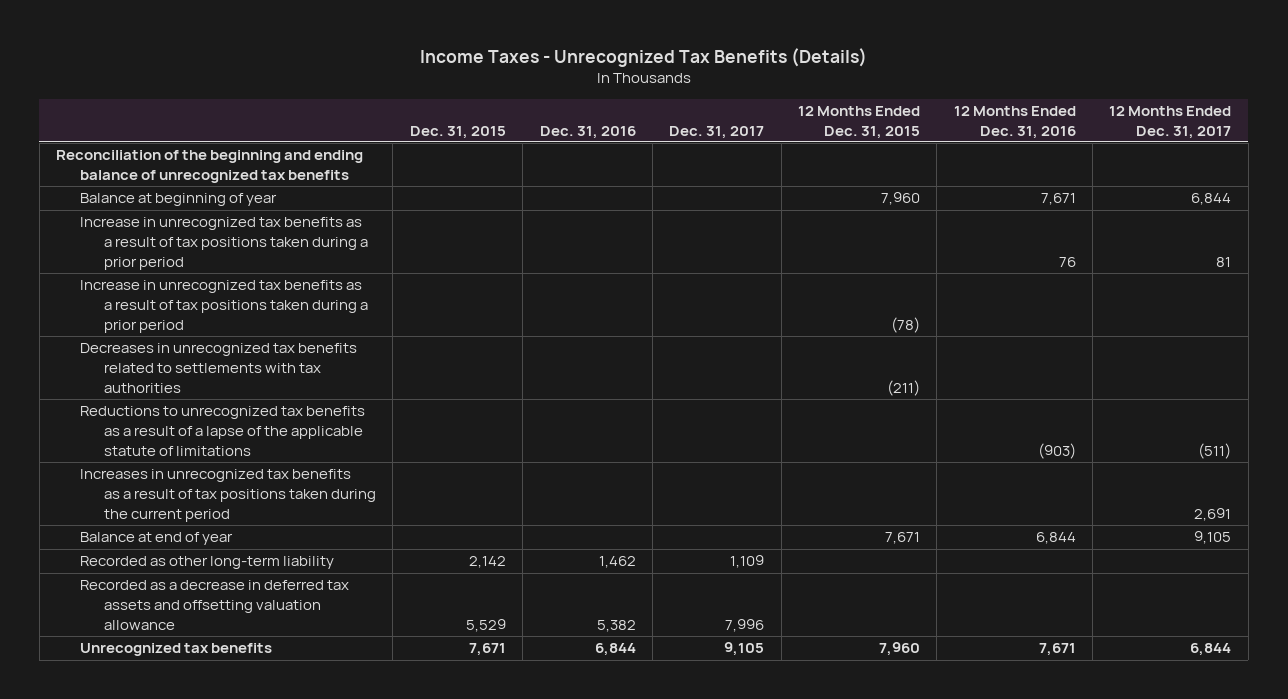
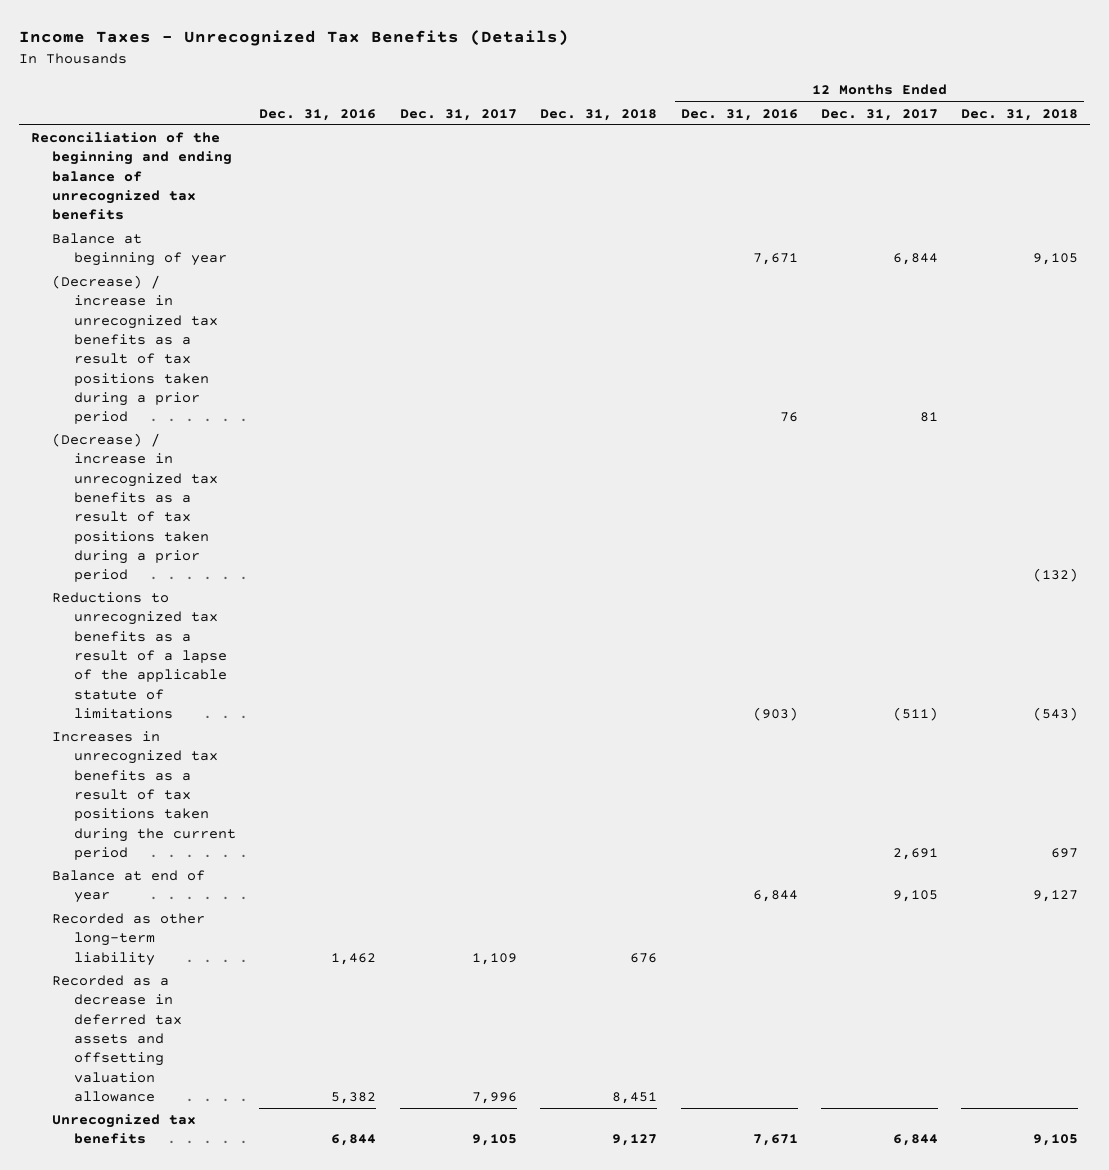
[409,125,506,139] Dec. 31, 2015 -> none
[797,105,920,139] 12 Months Ended Dec. 31, 2015 -> none
none -> [540,108,658,121] Dec. 31, 2018
none -> [961,108,1079,121] Dec. 31, 2018
[80,343,358,393] Decreases in unrecognized tax benefits related to settlements with tax authorities -> none
[80,217,369,270] Increase in unrecognized tax benefits as a result of tax positions taken during a prior period -> [52,275,219,425] (Decrease) / increase in unrecognized tax benefits as a result of tax positions taken during a prior period
[80,280,369,333] Increase in unrecognized tax benefits as a result of tax positions taken during a prior period -> [52,433,219,583] (Decrease) / increase in unrecognized tax benefits as a result of tax positions taken during a prior period

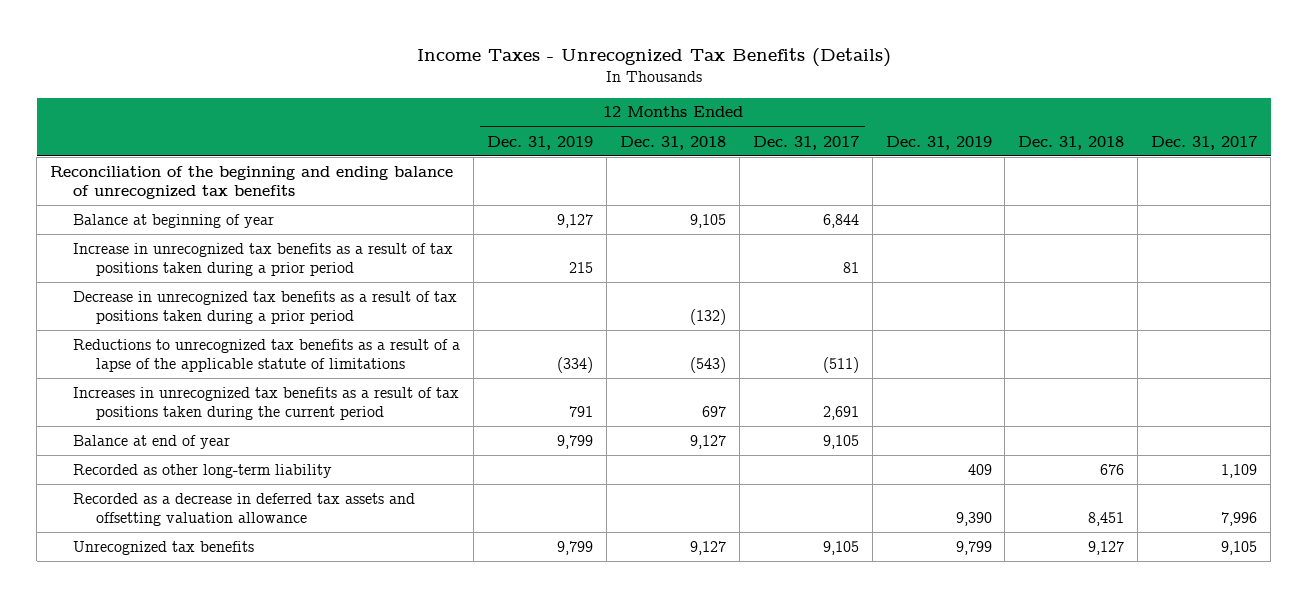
[259,108,377,121] Dec. 31, 2016 -> none
[680,108,798,121] Dec. 31, 2016 -> none
none -> [486,135,593,150] Dec. 31, 2019
none -> [885,135,992,150] Dec. 31, 2019
[52,275,219,425] (Decrease) / increase in unrecognized tax benefits as a result of tax positions taken during a prior period -> [73,242,454,276] Increase in unrecognized tax benefits as a result of tax positions taken during a prior period
[52,433,219,583] (Decrease) / increase in unrecognized tax benefits as a result of tax positions taken during a prior period -> [73,290,458,324] Decrease in unrecognized tax benefits as a result of tax positions taken during a prior period
[893,1134,939,1147] 6,844 -> [822,540,859,555] 9,105
[1033,1134,1079,1147] 9,105 -> [689,540,726,555] 9,127

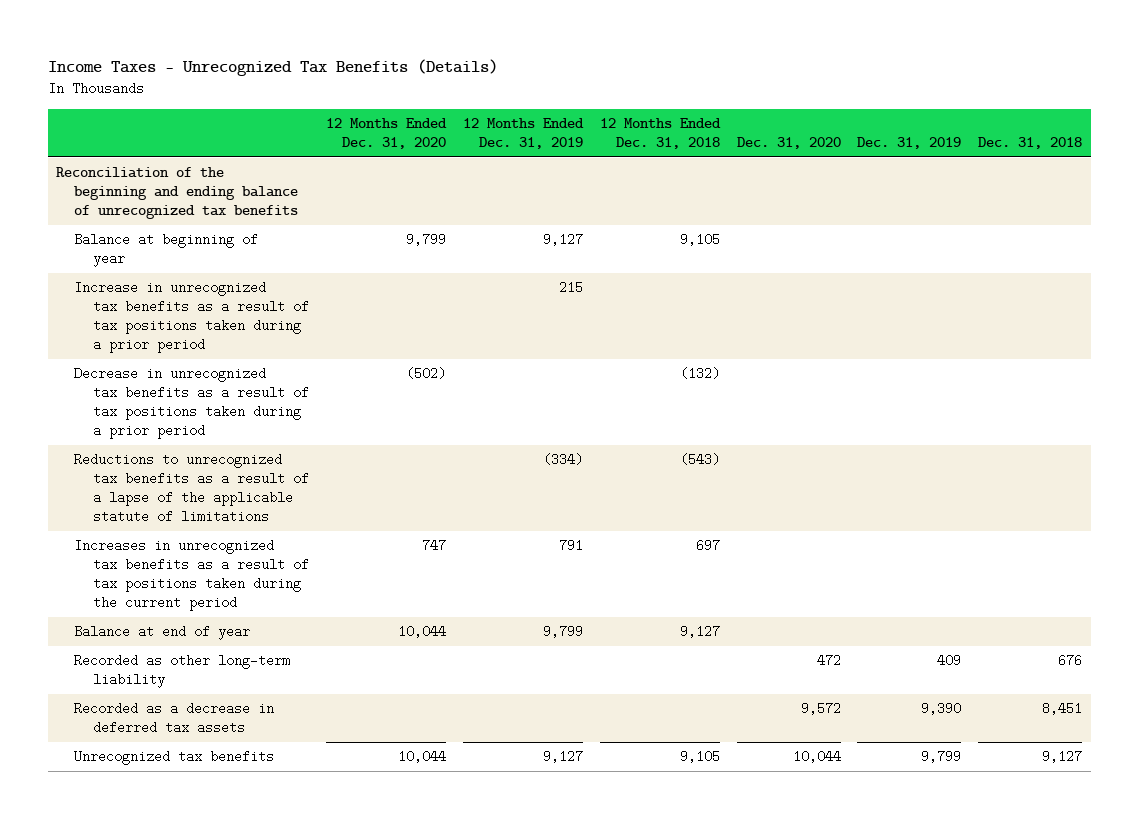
[752,135,859,150] Dec. 31, 2017 -> none
[1151,135,1258,150] Dec. 31, 2017 -> none
none -> [325,118,447,149] 12 Months Ended Dec. 31, 2020
none -> [736,136,841,149] Dec. 31, 2020
[73,492,416,526] Recorded as a decrease in deferred tax assets and offsetting valuation allowance -> [74,702,275,735] Recorded as a decrease in deferred tax assets
[556,540,593,555] 9,799 -> [542,750,583,764] 9,127
[689,540,726,555] 9,127 -> [679,750,720,764] 9,105

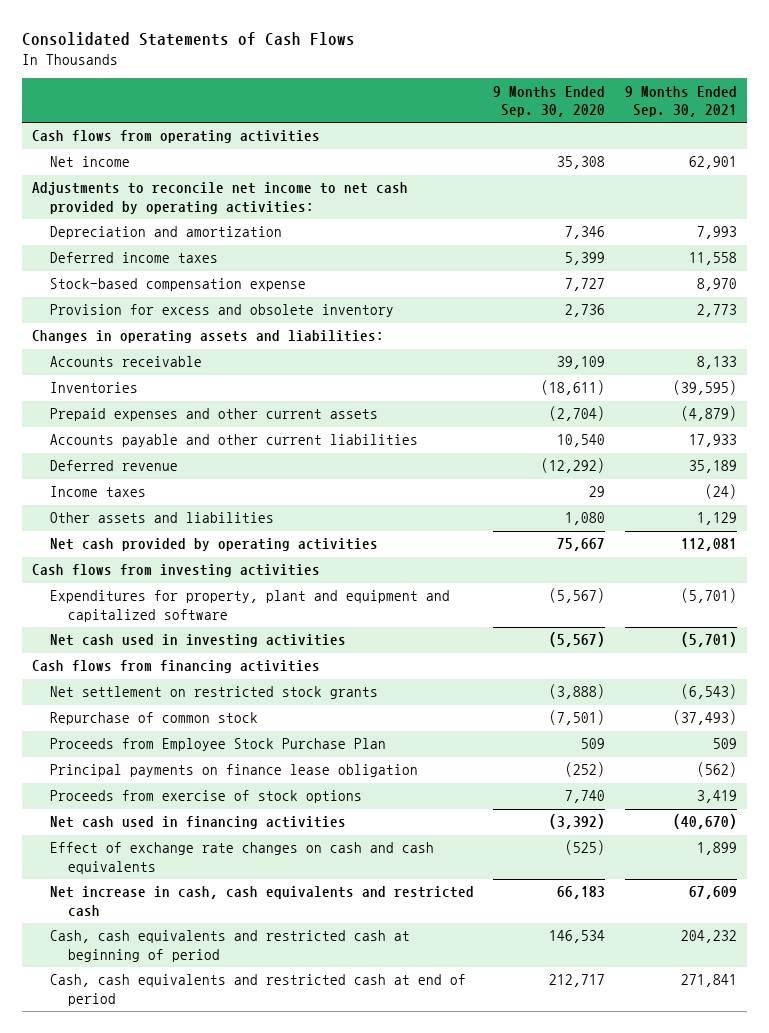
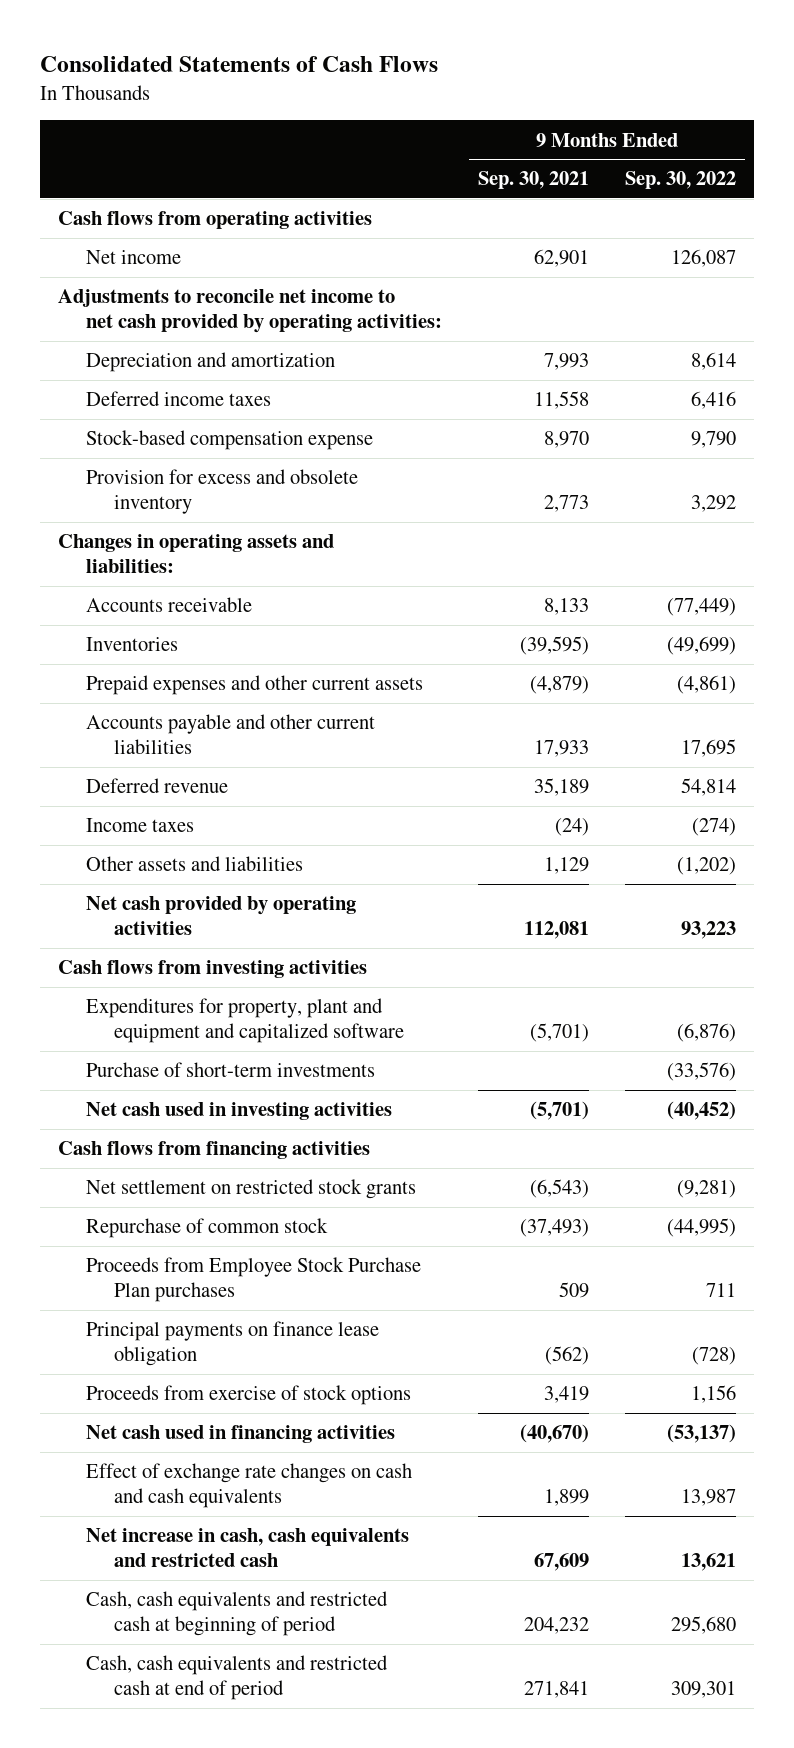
[493,85,606,118] 9 Months Ended Sep. 30, 2020 -> none
none -> [624,171,736,190] Sep. 30, 2022
none -> [85,1062,375,1078] Purchase of short-term investments
[49,738,386,752] Proceeds from Employee Stock Purchase Plan -> [85,1257,421,1302] Proceeds from Employee Stock Purchase Plan purchases

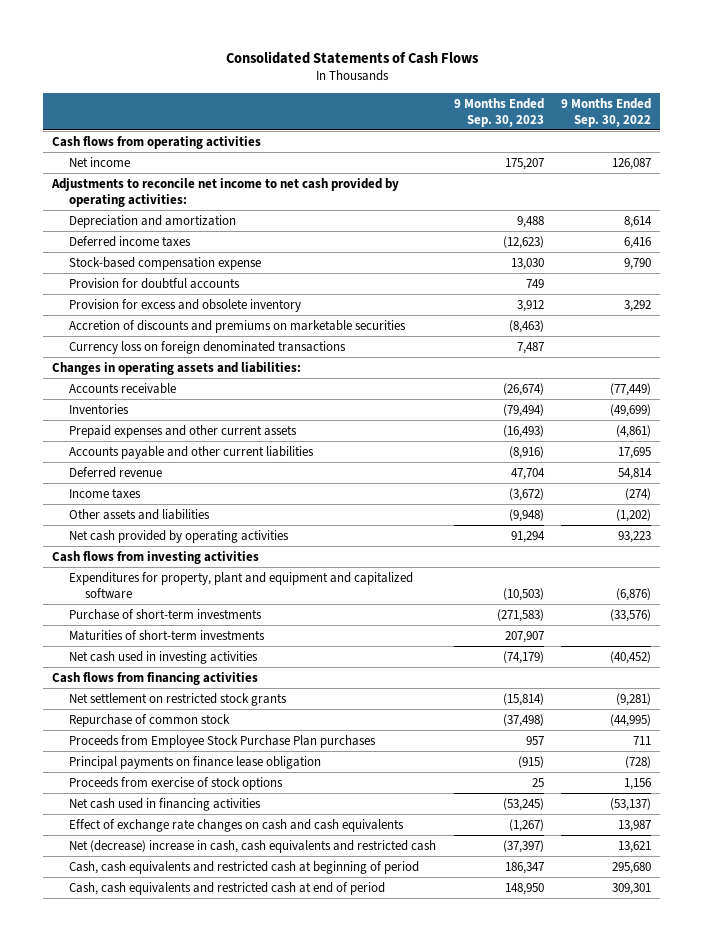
[477,171,589,190] Sep. 30, 2021 -> none
none -> [453,97,544,127] 9 Months Ended Sep. 30, 2023
none -> [68,277,240,289] Provision for doubtful accounts
none -> [68,319,406,333] Accretion of discounts and premiums on marketable securities
none -> [68,340,346,354] Currency loss on foreign denominated transactions
none -> [68,629,265,641] Maturities of short-term investments
[85,1528,409,1567] Net increase in cash, cash equivalents and restricted cash -> [68,839,436,853] Net (decrease) increase in cash, cash equivalents and restricted cash

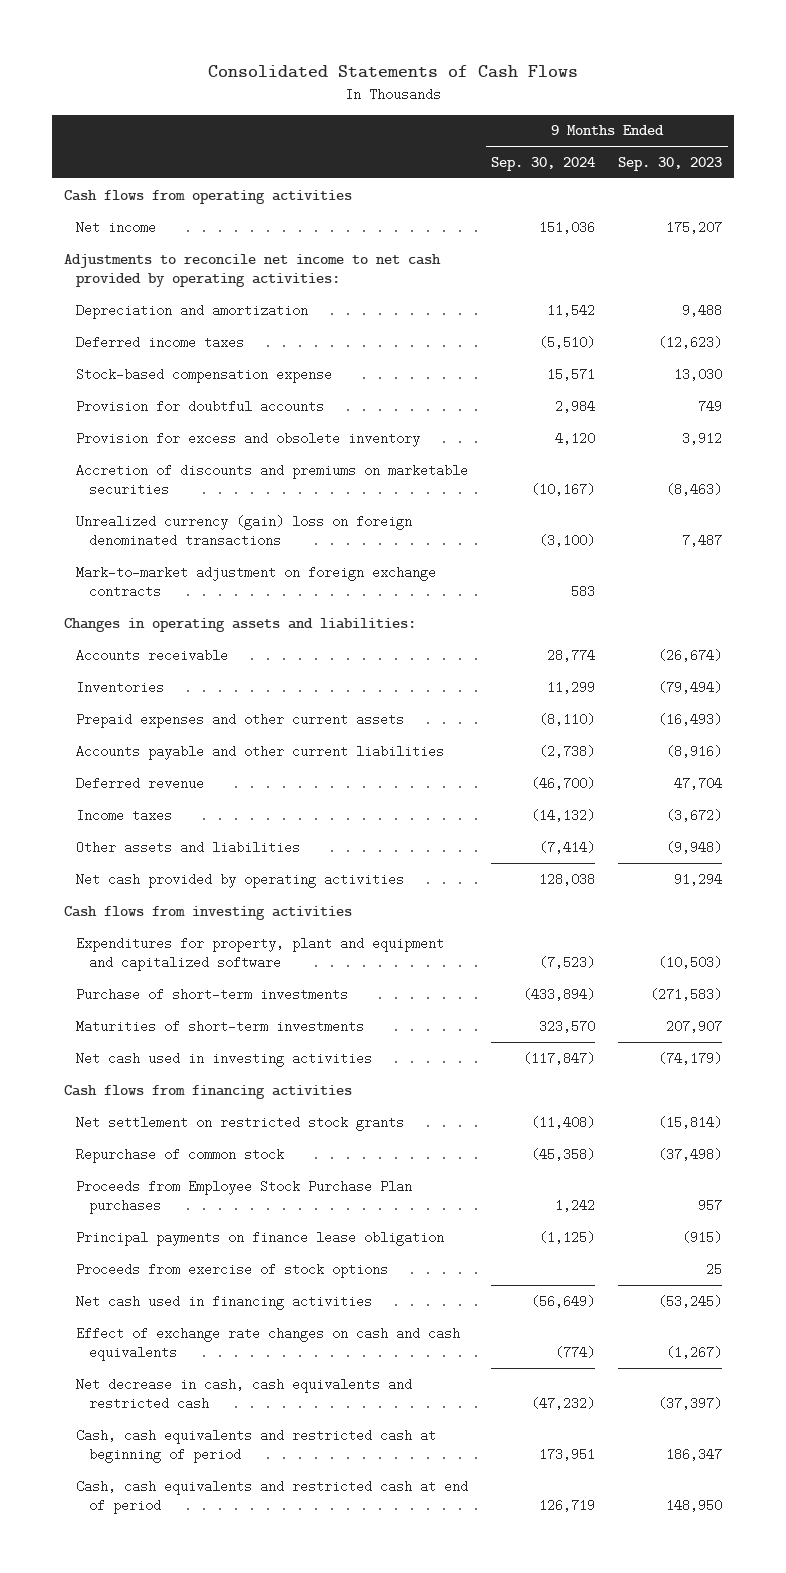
[561,97,652,127] 9 Months Ended Sep. 30, 2022 -> none
none -> [491,156,596,171] Sep. 30, 2024
[68,340,346,354] Currency loss on foreign denominated transactions -> [76,514,413,548] Unrealized currency (gain) loss on foreign denominated transactions
none -> [76,565,437,599] Mark-to-market adjustment on foreign exchange contracts
[68,839,436,853] Net (decrease) increase in cash, cash equivalents and restricted cash -> [76,1377,413,1411] Net decrease in cash, cash equivalents and restricted cash

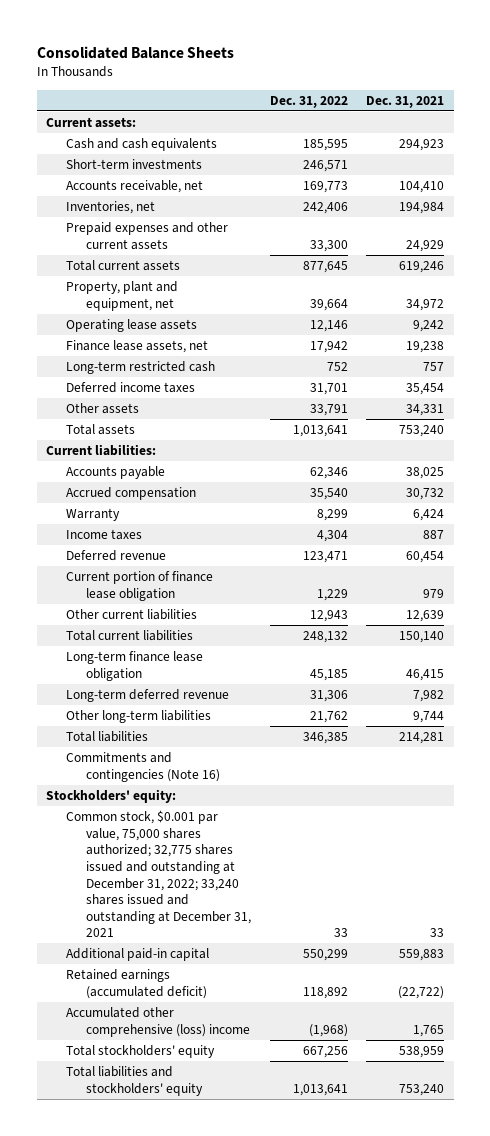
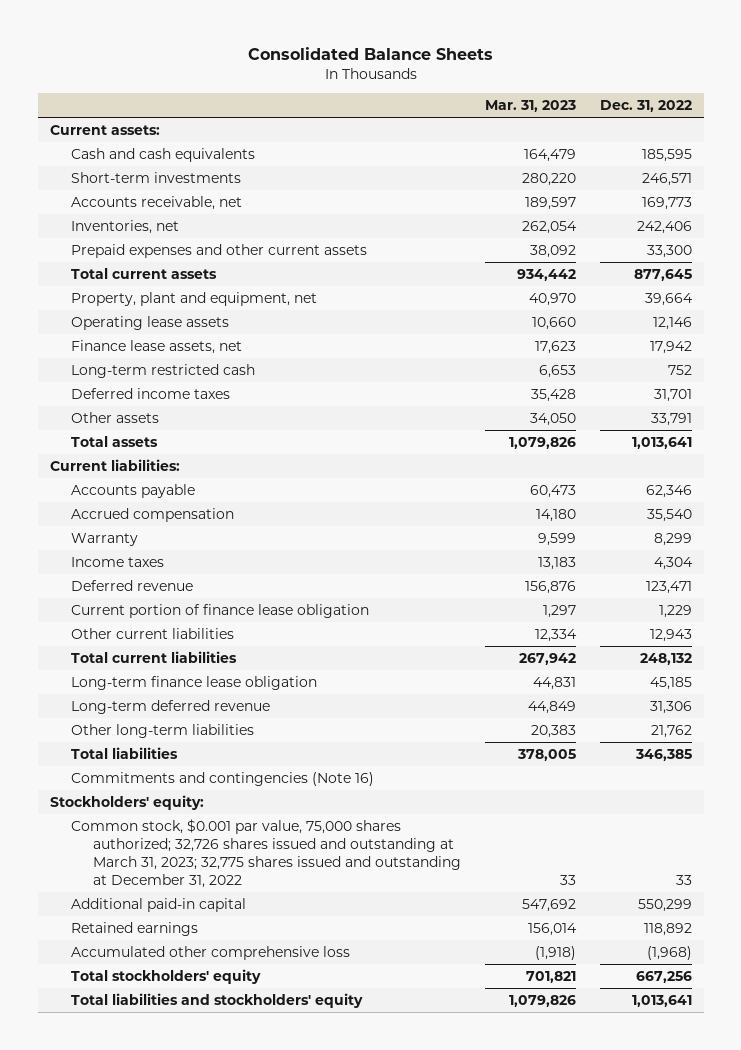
[366,95,445,108] Dec. 31, 2021 -> none
none -> [484,99,576,112] Mar. 31, 2023
[66,809,252,938] Common stock, $0.001 par value, 75,000 shares authorized; 32,775 shares issued and outstanding at December 31, 2022; 33,240 shares issued and outstanding at December 31, 2021 -> [71,819,462,888] Common stock, $0.001 par value, 75,000 shares authorized; 32,726 shares issued and outstanding at March 31, 2023; 32,775 shares issued and outstanding at December 31, 2022
[66,968,208,999] Retained earnings (accumulated deficit) -> [71,922,199,937] Retained earnings
[66,1006,251,1037] Accumulated other comprehensive (loss) income -> [71,946,351,961] Accumulated other comprehensive loss

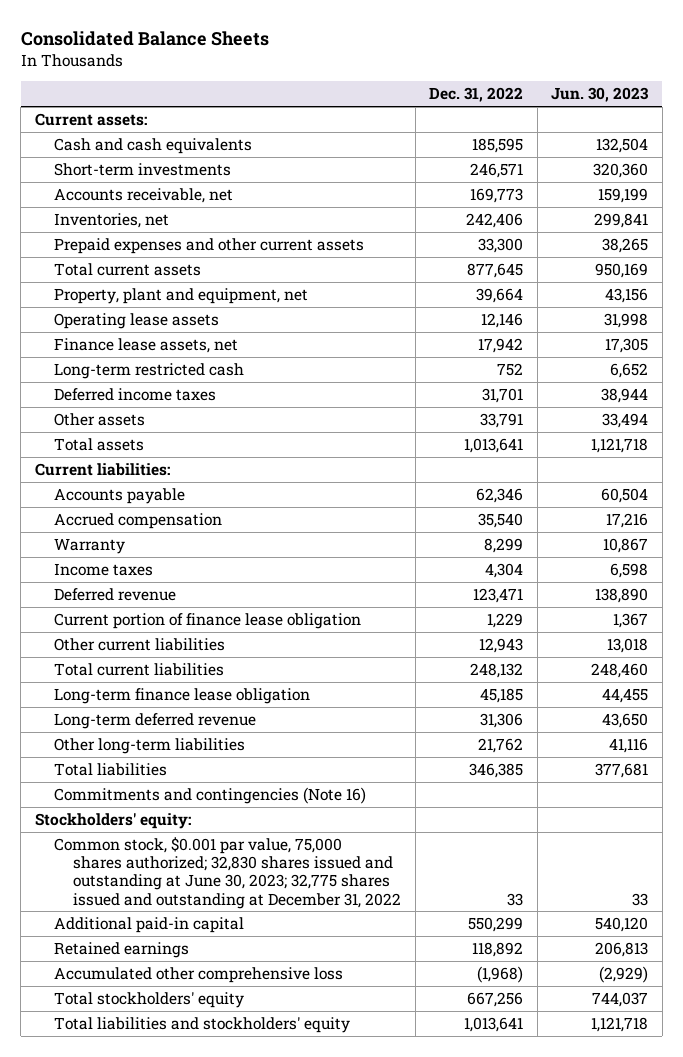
[484,99,576,112] Mar. 31, 2023 -> none
none -> [551,87,650,103] Jun. 30, 2023
[71,819,462,888] Common stock, $0.001 par value, 75,000 shares authorized; 32,726 shares issued and outstanding at March 31, 2023; 32,775 shares issued and outstanding at December 31, 2022 -> [53,837,402,909] Common stock, $0.001 par value, 75,000 shares authorized; 32,830 shares issued and outstanding at June 30, 2023; 32,775 shares issued and outstanding at December 31, 2022

